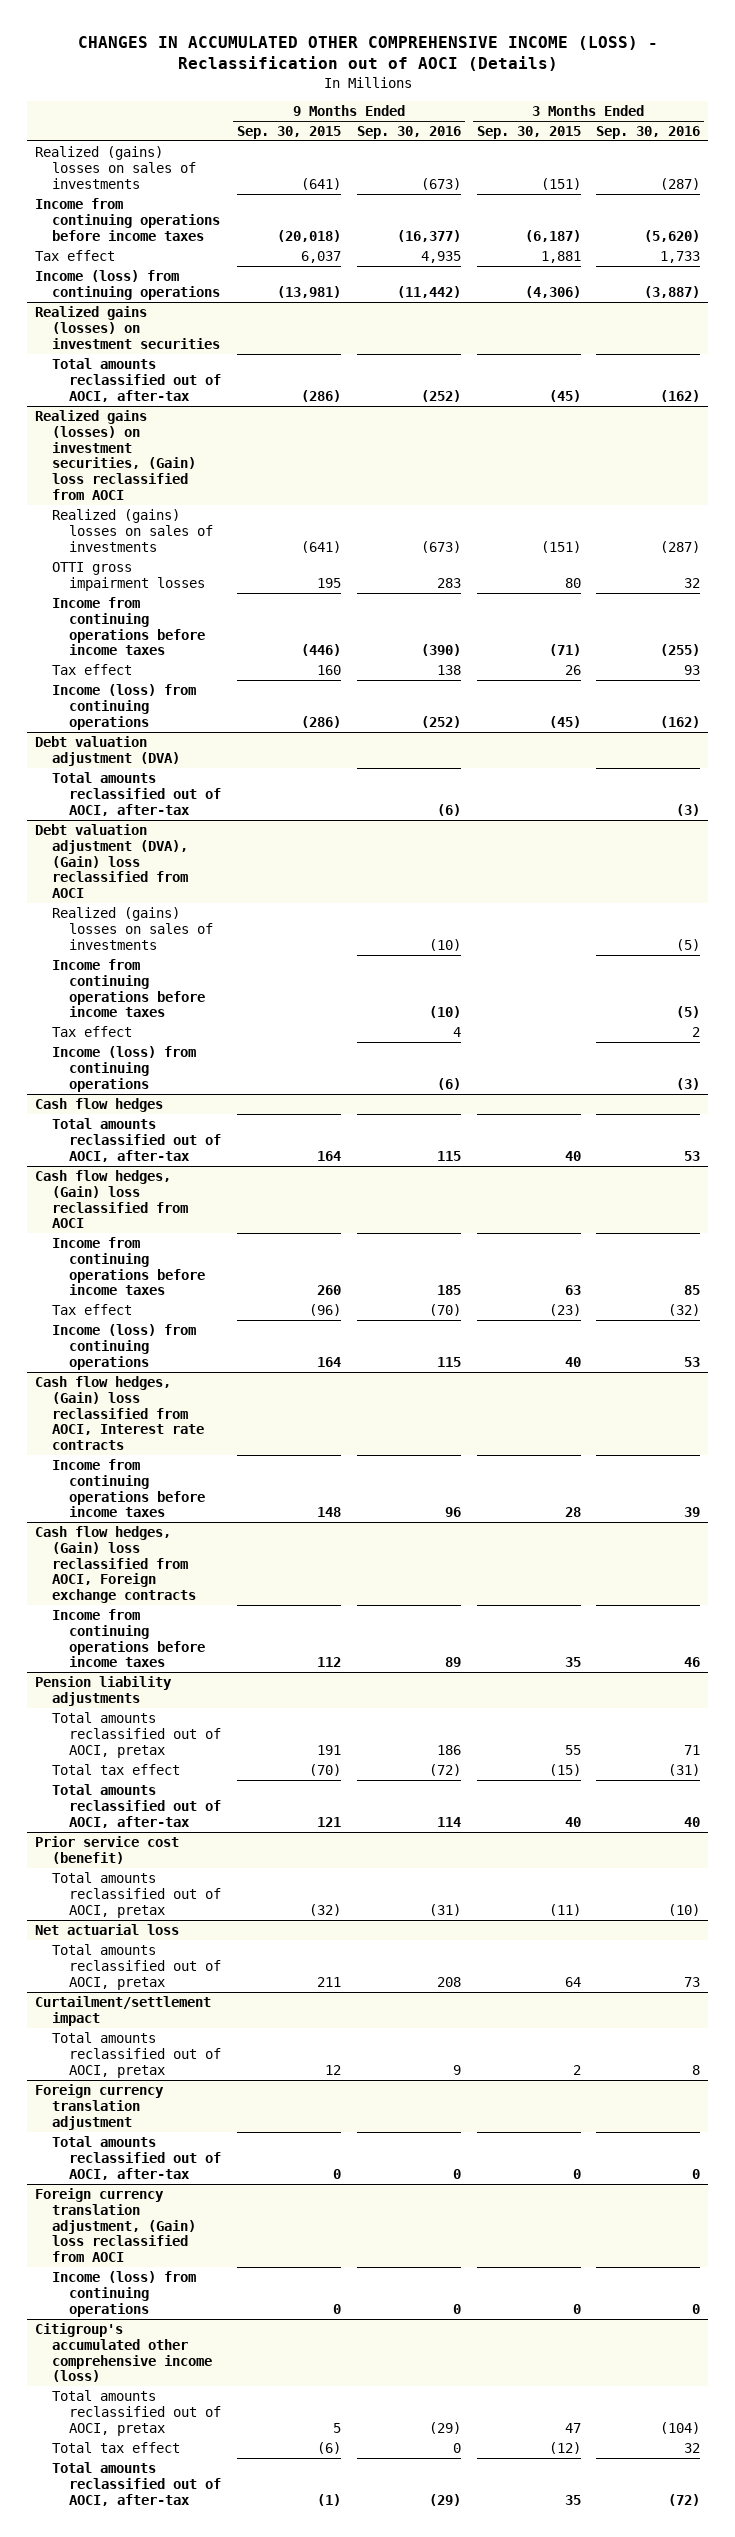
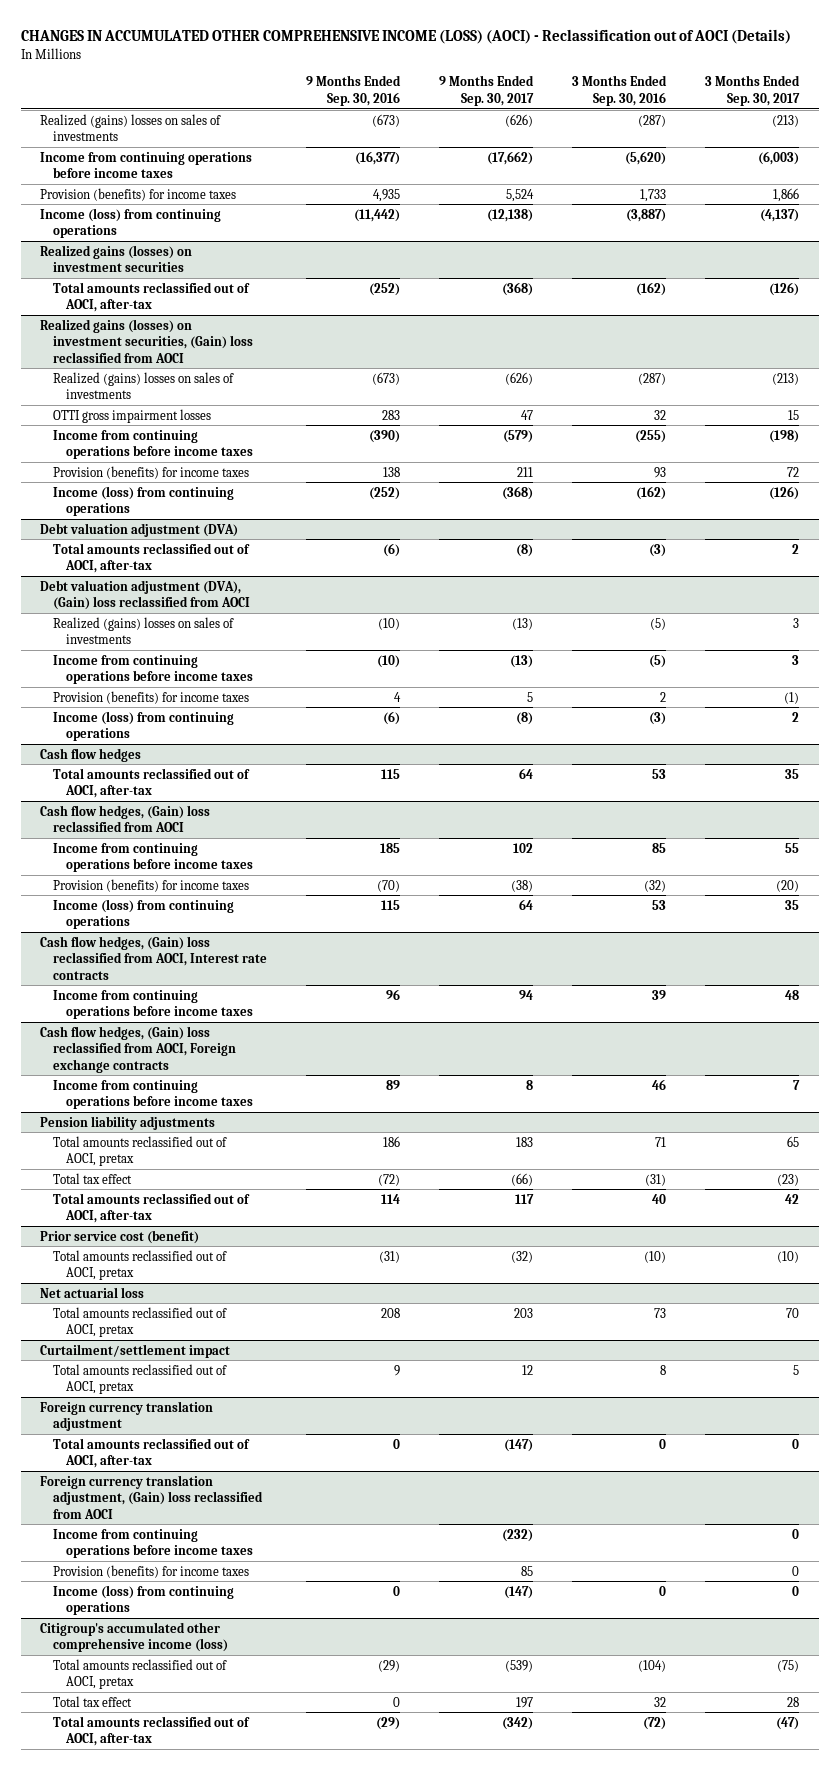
[77,35,658,72] CHANGES IN ACCUMULATED OTHER COMPREHENSIVE INCOME (LOSS) - Reclassification out of AOCI (Details) -> [20,28,791,44] CHANGES IN ACCUMULATED OTHER COMPREHENSIVE INCOME (LOSS) (AOCI) - Reclassification out of AOCI (Details)
[236,125,341,139] Sep. 30, 2015 -> none
[476,125,581,139] Sep. 30, 2015 -> none
none -> [439,75,535,106] 9 Months Ended Sep. 30, 2017
none -> [705,75,801,106] 3 Months Ended Sep. 30, 2017
[34,249,115,261] Tax effect -> [40,187,237,201] Provision (benefits) for income taxes
[51,663,132,675] Tax effect -> [53,465,250,479] Provision (benefits) for income taxes
[51,1025,132,1037] Tax effect -> [53,690,250,704] Provision (benefits) for income taxes
[51,1303,132,1315] Tax effect -> [53,878,250,892] Provision (benefits) for income taxes
none -> [53,1528,253,1559] Income from continuing operations before income taxes
none -> [53,1564,250,1578] Provision (benefits) for income taxes

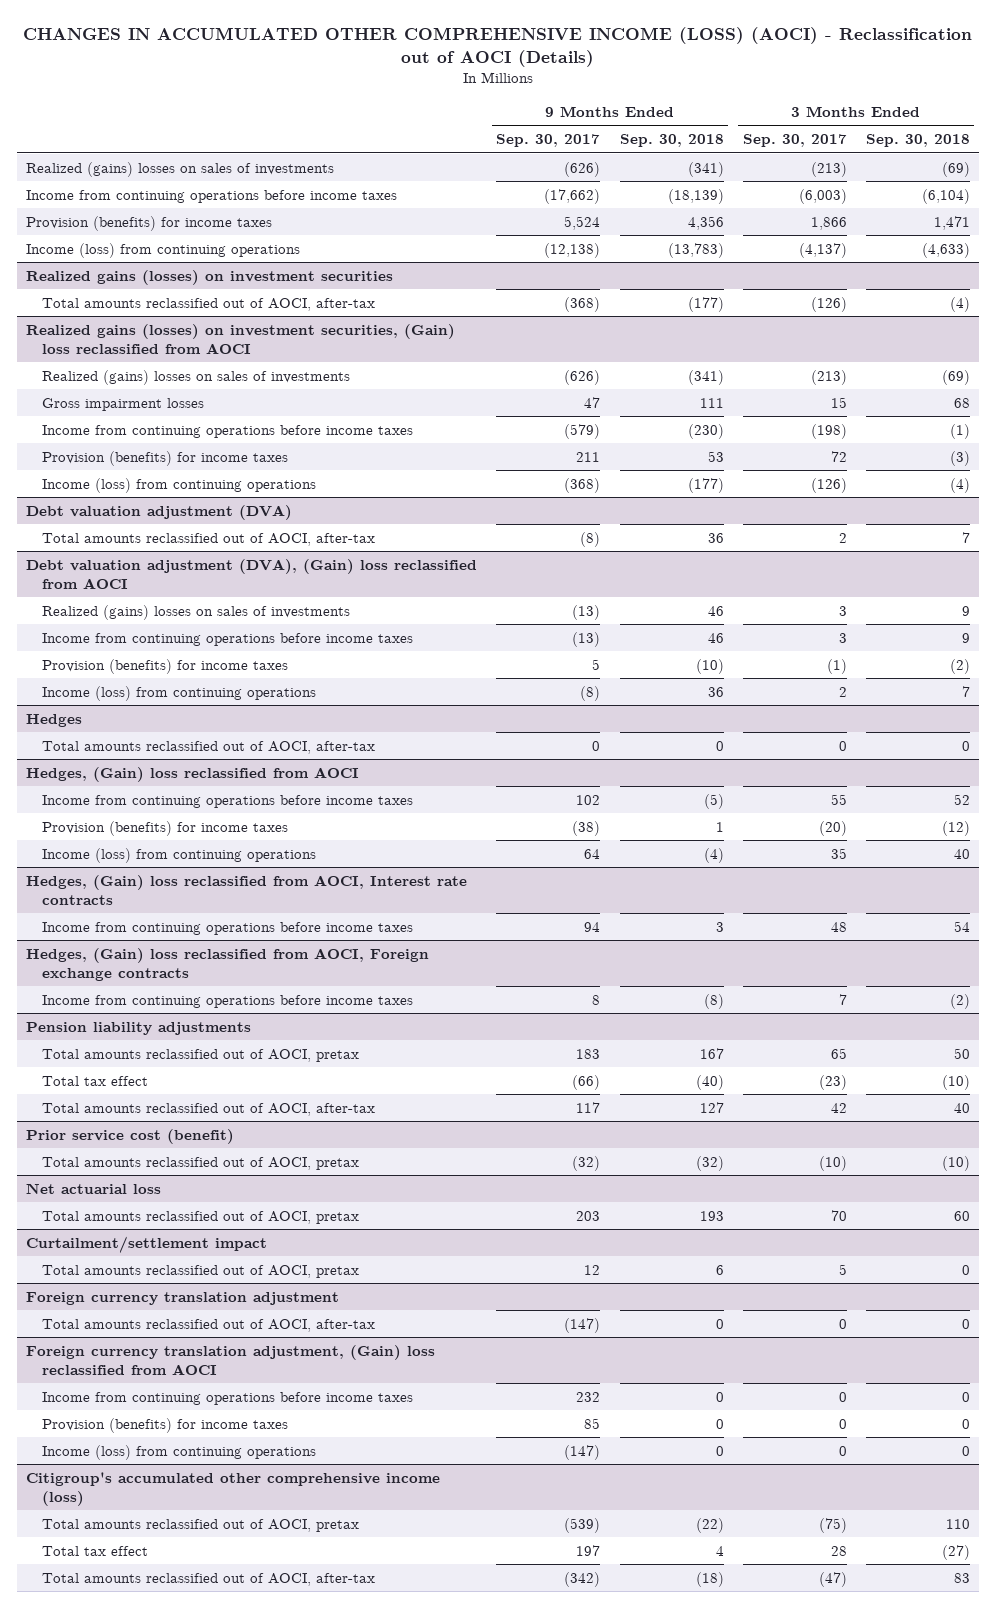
[306,75,402,106] 9 Months Ended Sep. 30, 2016 -> none
[572,75,668,106] 3 Months Ended Sep. 30, 2016 -> none
none -> [619,134,724,148] Sep. 30, 2018
none -> [865,134,970,148] Sep. 30, 2018
[53,408,212,423] OTTI gross impairment losses -> [42,397,205,411] Gross impairment losses
[40,747,142,762] Cash flow hedges -> none
none -> [26,713,83,727] Hedges
[519,767,534,779] 64 -> [592,740,601,751] 0
[785,768,800,779] 35 -> [838,740,847,751] 0
[40,804,211,833] Cash flow hedges, (Gain) loss reclassified from AOCI -> [26,766,360,782] Hedges, (Gain) loss reclassified from AOCI
[40,935,268,980] Cash flow hedges, (Gain) loss reclassified from AOCI, Interest rate contracts -> [26,874,468,905] Hedges, (Gain) loss reclassified from AOCI, Interest rate contracts
[40,1025,237,1073] Cash flow hedges, (Gain) loss reclassified from AOCI, Foreign exchange contracts -> [26,947,430,981] Hedges, (Gain) loss reclassified from AOCI, Foreign exchange contracts
[502,1528,534,1542] (232) -> [576,1391,601,1402] 232

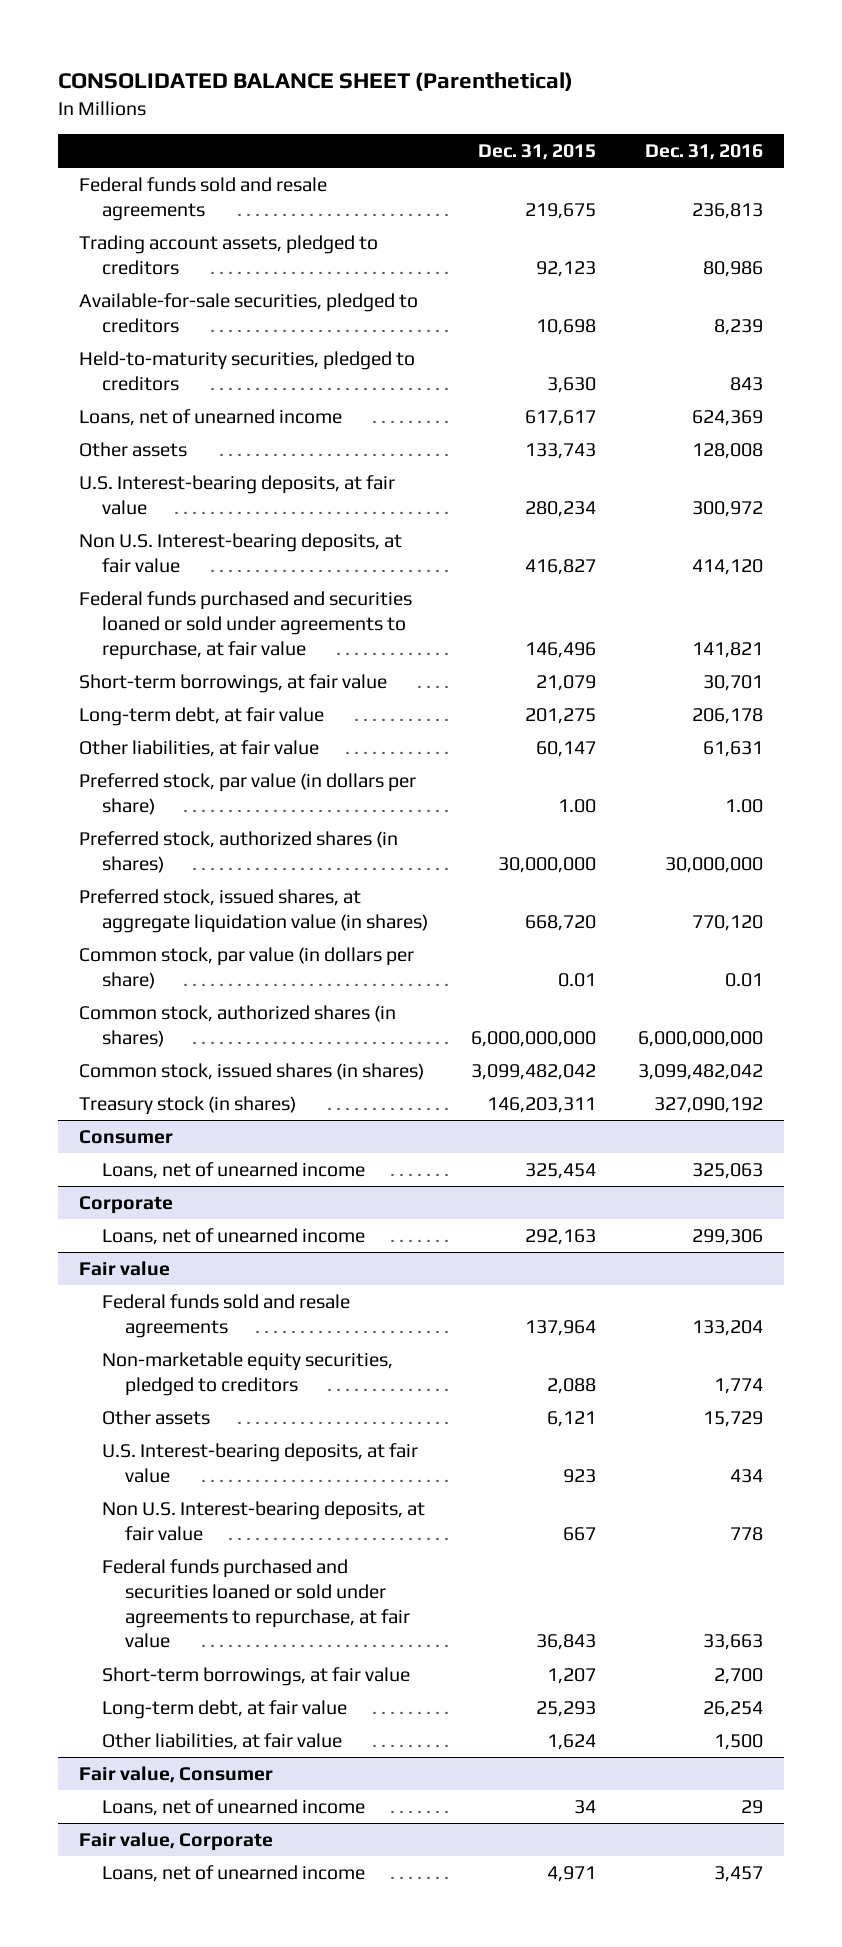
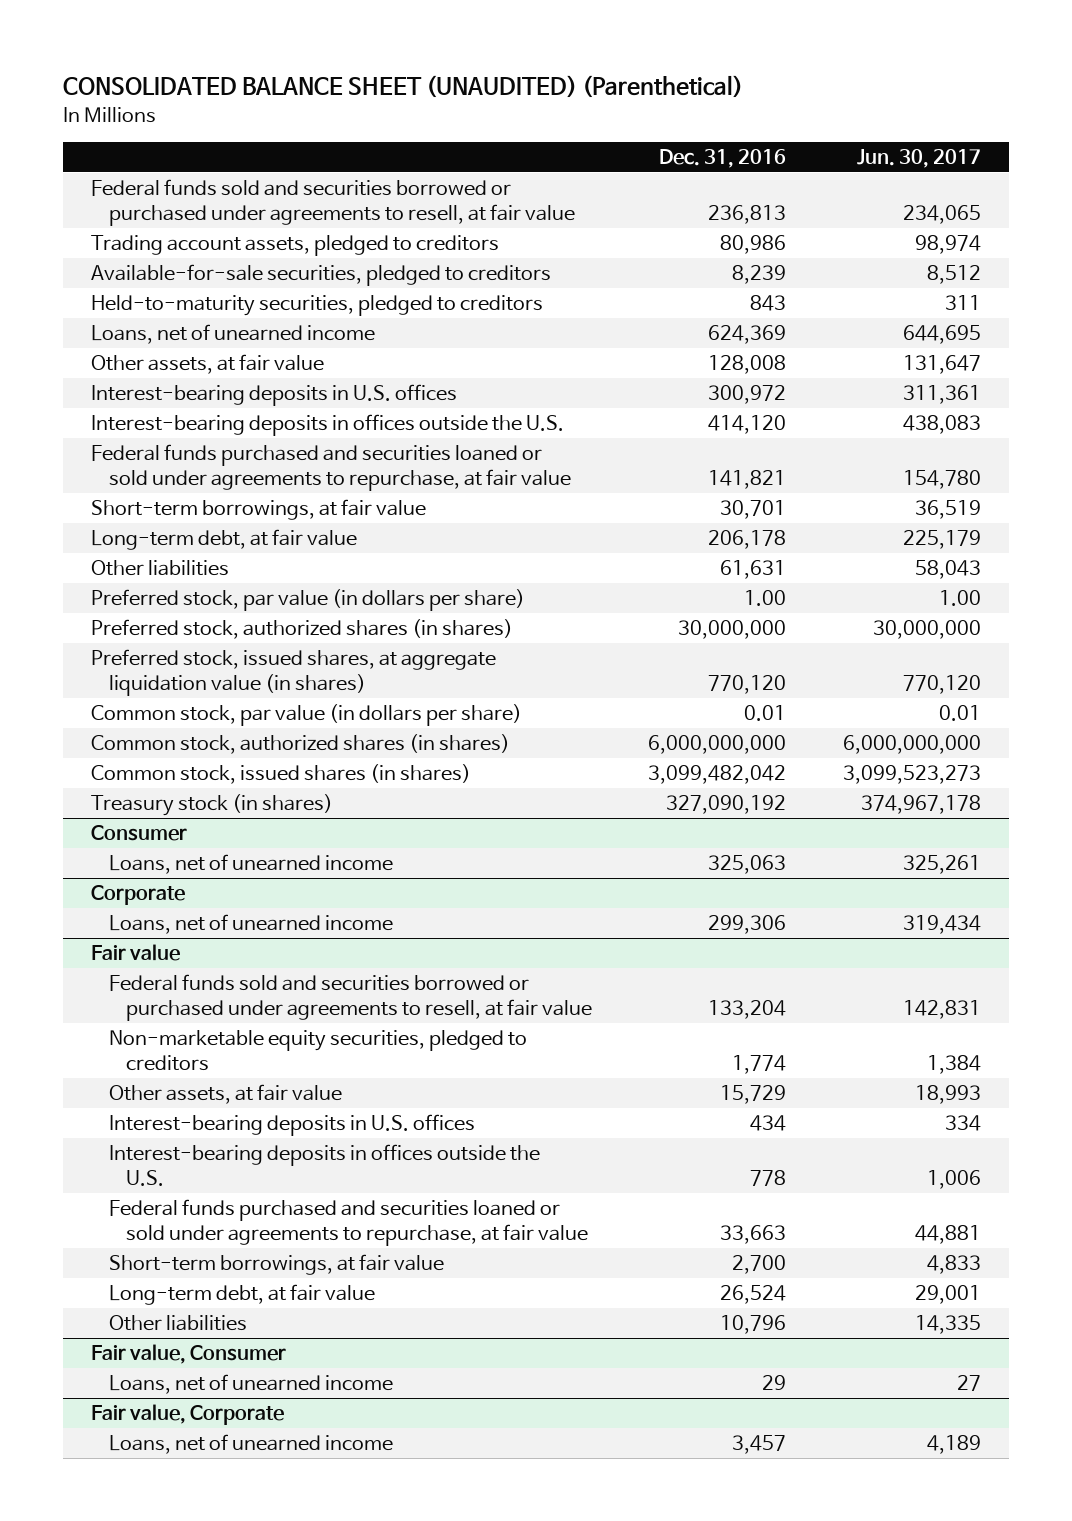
[57,72,573,92] CONSOLIDATED BALANCE SHEET (Parenthetical) -> [63,75,744,99] CONSOLIDATED BALANCE SHEET (UNAUDITED) (Parenthetical)
[477,144,596,161] Dec. 31, 2015 -> none
none -> [856,148,981,168] Jun. 30, 2017
[79,176,328,221] Federal funds sold and resale agreements -> [91,179,575,226] Federal funds sold and securities borrowed or purchased under agreements to resell, at fair value
[79,441,188,457] Other assets -> [91,354,325,375] Other assets, at fair value
[79,474,396,515] U.S. Interest-bearing deposits, at fair value -> [91,384,458,407] Interest-bearing deposits in U.S. offices
[79,532,403,573] Non U.S. Interest-bearing deposits, at fair value -> [91,414,565,437] Interest-bearing deposits in offices outside the U.S.
[79,739,320,757] Other liabilities, at fair value -> [91,560,230,577] Other liabilities
[102,1293,351,1338] Federal funds sold and resale agreements -> [108,974,592,1021] Federal funds sold and securities borrowed or purchased under agreements to resell, at fair value
[102,1409,211,1425] Other assets -> [108,1084,342,1105] Other assets, at fair value
[102,1442,419,1483] U.S. Interest-bearing deposits, at fair value -> [108,1114,475,1137] Interest-bearing deposits in U.S. offices
[102,1500,426,1541] Non U.S. Interest-bearing deposits, at fair value -> [108,1144,540,1186] Interest-bearing deposits in offices outside the U.S.
[703,1700,764,1717] 26,254 -> [720,1285,787,1305] 26,524
[102,1732,343,1750] Other liabilities, at fair value -> [108,1315,247,1332] Other liabilities
[714,1733,764,1750] 1,500 -> [720,1315,787,1335] 10,796

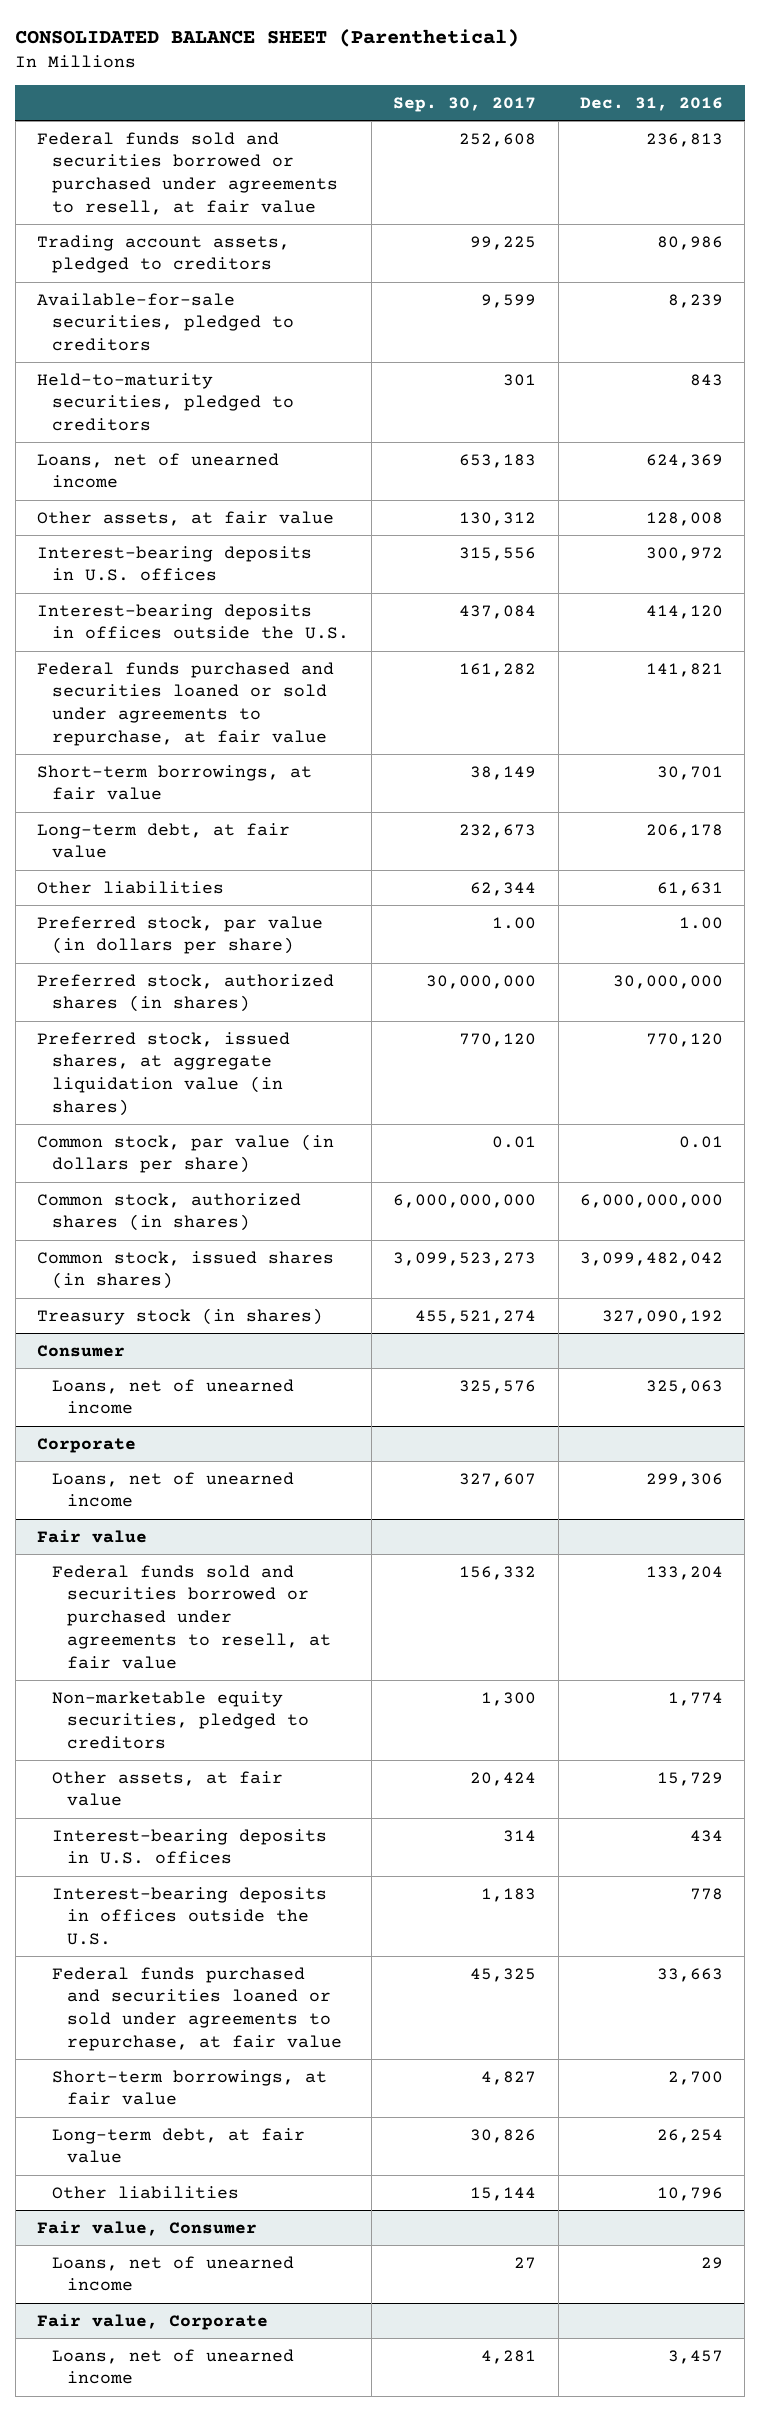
[63,75,744,99] CONSOLIDATED BALANCE SHEET (UNAUDITED) (Parenthetical) -> [15,29,520,48] CONSOLIDATED BALANCE SHEET (Parenthetical)
[856,148,981,168] Jun. 30, 2017 -> none
none -> [393,96,537,112] Sep. 30, 2017
[720,1285,787,1305] 26,524 -> [657,2128,724,2143] 26,254

